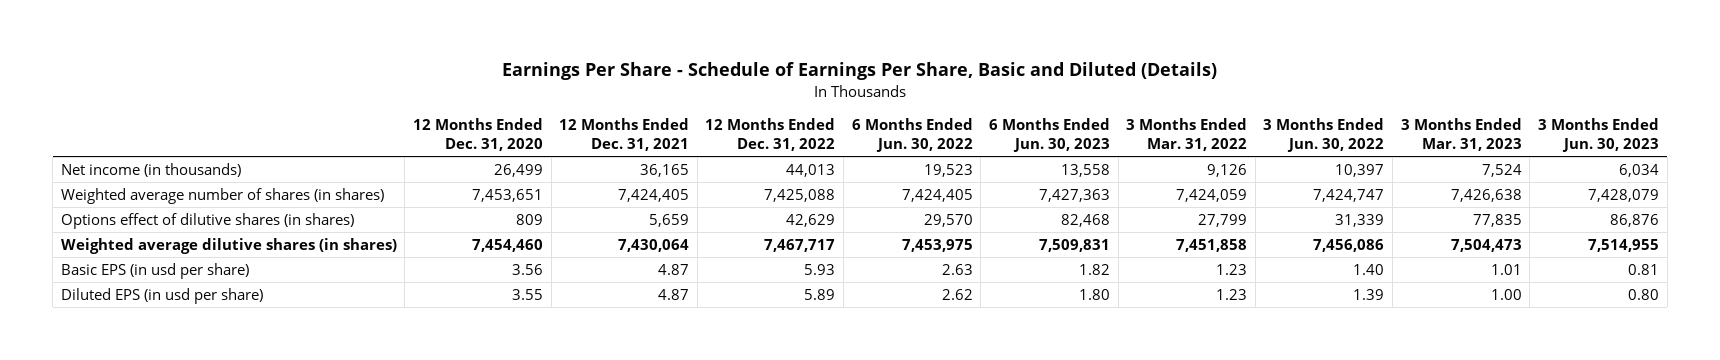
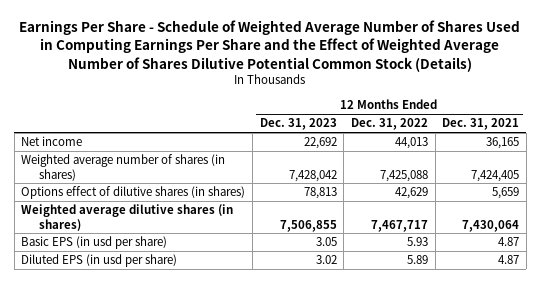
[501,62,1217,81] Earnings Per Share - Schedule of Earnings Per Share, Basic and Diluted (Details) -> [19,20,521,72] Earnings Per Share - Schedule of Weighted Average Number of Shares Used in Computing Earnings Per Share and the Effect of Weighted Average Number of Shares Dilutive Potential Common Stock (Details)
[412,117,543,151] 12 Months Ended Dec. 31, 2020 -> none
[851,117,973,152] 6 Months Ended Jun. 30, 2022 -> none
[988,117,1110,152] 6 Months Ended Jun. 30, 2023 -> none
[1126,117,1248,151] 3 Months Ended Mar. 31, 2022 -> none
[1263,117,1385,152] 3 Months Ended Jun. 30, 2022 -> none
[1400,117,1522,151] 3 Months Ended Mar. 31, 2023 -> none
[1537,117,1659,152] 3 Months Ended Jun. 30, 2023 -> none
none -> [259,118,337,131] Dec. 31, 2023
[60,162,241,177] Net income (in thousands) -> [21,136,83,147] Net income

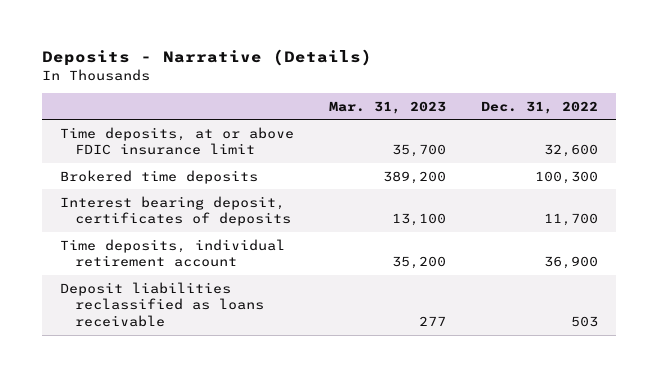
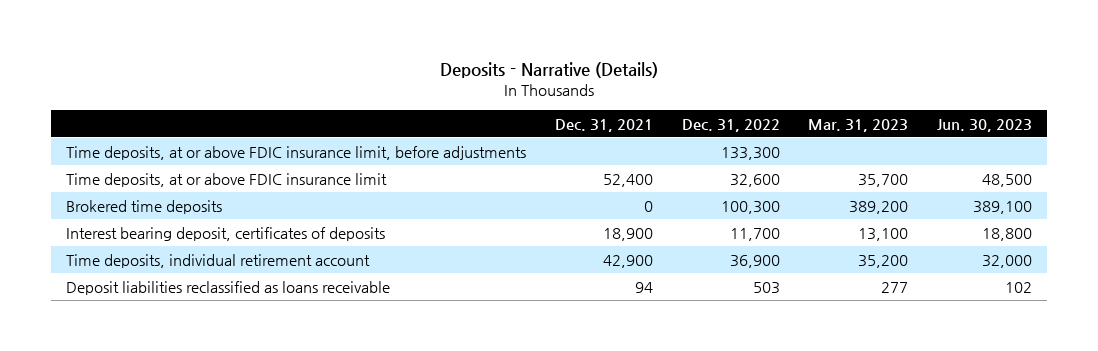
none -> [554,118,653,132] Dec. 31, 2021
none -> [937,118,1033,132] Jun. 30, 2023
none -> [65,145,526,160] Time deposits, at or above FDIC insurance limit, before adjustments

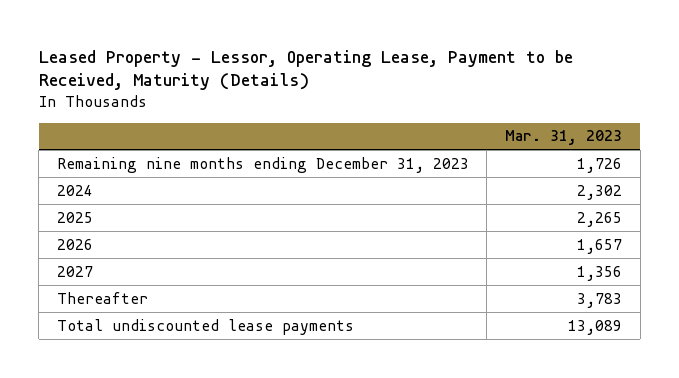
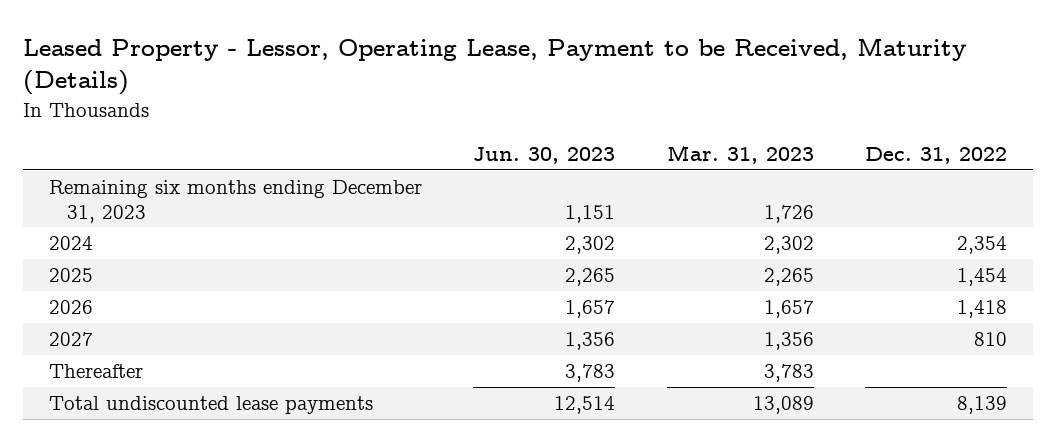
none -> [473,146,616,164] Jun. 30, 2023
none -> [865,146,1008,164] Dec. 31, 2022
[56,156,469,173] Remaining nine months ending December 31, 2023 -> [48,180,422,223] Remaining six months ending December 31, 2023

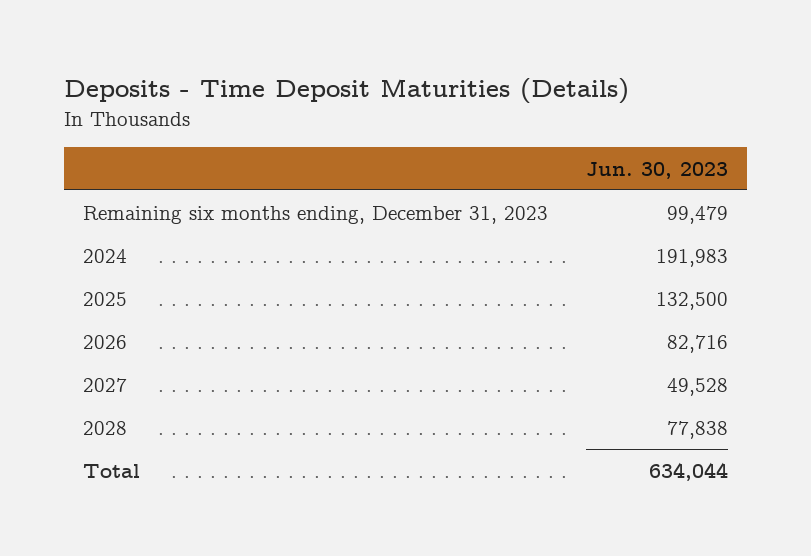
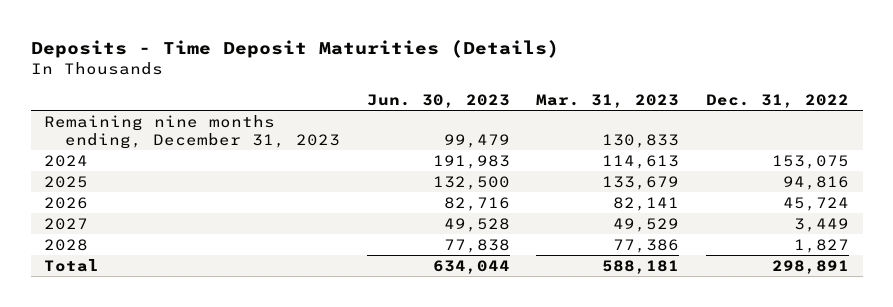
none -> [536,93,680,108] Mar. 31, 2023
none -> [706,93,850,108] Dec. 31, 2022
[83,205,549,224] Remaining six months ending, December 31, 2023 -> [44,114,340,149] Remaining nine months ending, December 31, 2023

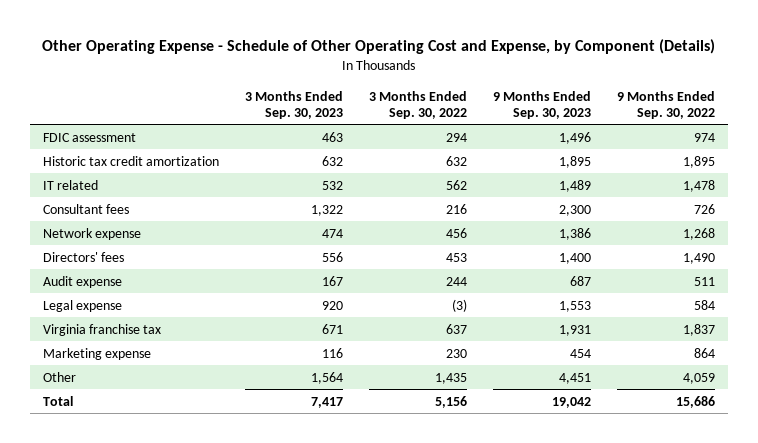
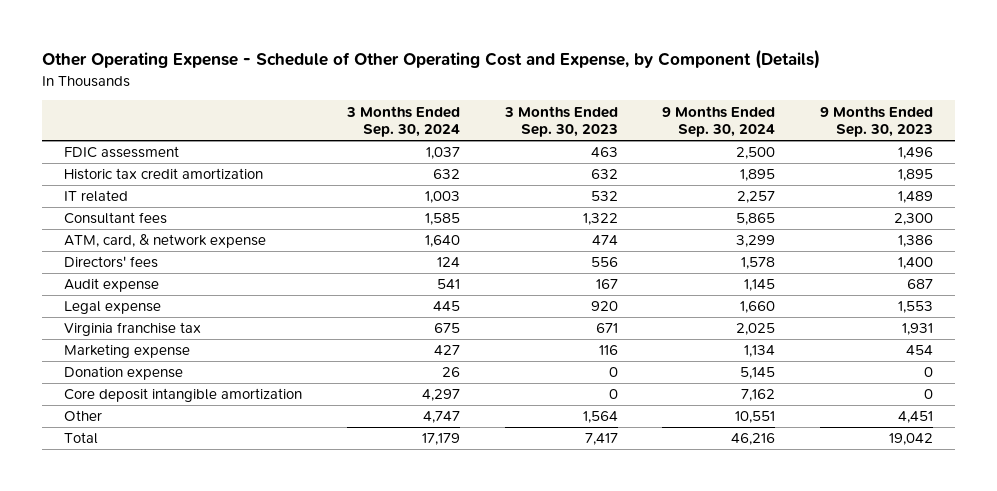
[368,90,467,119] 3 Months Ended Sep. 30, 2022 -> none
[617,90,716,119] 9 Months Ended Sep. 30, 2022 -> none
none -> [345,105,460,138] 3 Months Ended Sep. 30, 2024
none -> [662,105,776,138] 9 Months Ended Sep. 30, 2024
[42,227,141,240] Network expense -> [64,234,267,249] ATM, card, & network expense
none -> [64,366,184,381] Donation expense
none -> [64,388,303,403] Core deposit intangible amortization

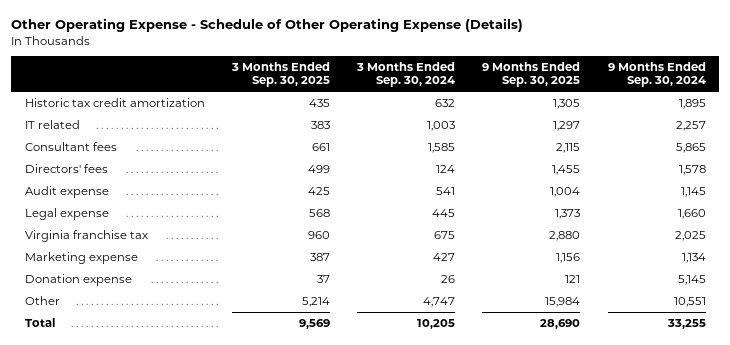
[41,49,820,70] Other Operating Expense - Schedule of Other Operating Cost and Expense, by Component (Details) -> [11,18,524,33] Other Operating Expense - Schedule of Other Operating Expense (Details)
[503,105,618,138] 3 Months Ended Sep. 30, 2023 -> none
[819,105,933,138] 9 Months Ended Sep. 30, 2023 -> none
none -> [231,62,331,88] 3 Months Ended Sep. 30, 2025
none -> [482,62,581,88] 9 Months Ended Sep. 30, 2025
[64,146,180,159] FDIC assessment -> none
[64,234,267,249] ATM, card, & network expense -> none
[64,388,303,403] Core deposit intangible amortization -> none
[421,433,460,446] 17,179 -> [417,318,456,329] 10,205
[731,433,776,446] 46,216 -> [666,318,706,329] 33,255

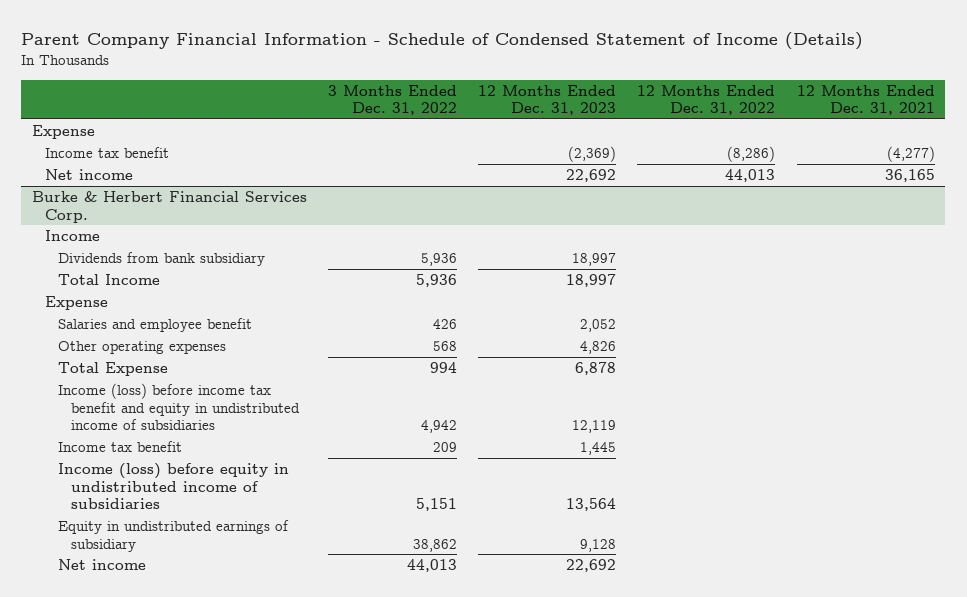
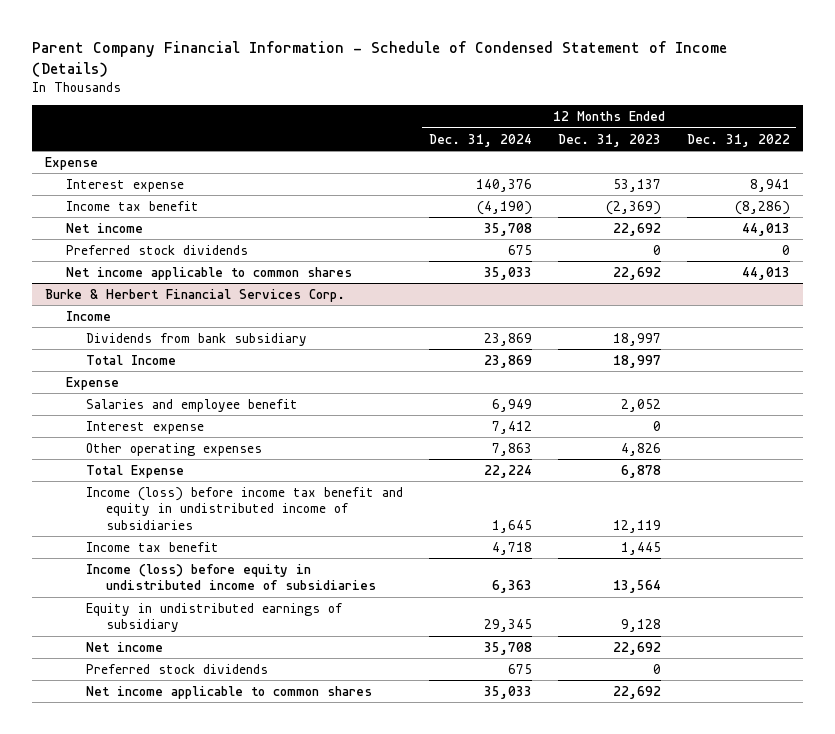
[328,84,458,116] 3 Months Ended Dec. 31, 2022 -> none
[796,84,935,116] 12 Months Ended Dec. 31, 2021 -> none
none -> [428,133,532,147] Dec. 31, 2024
none -> [65,178,184,192] Interest expense
none -> [65,244,248,255] Preferred stock dividends
none -> [65,266,352,280] Net income applicable to common shares
none -> [86,420,205,434] Interest expense
none -> [86,663,269,674] Preferred stock dividends
none -> [86,685,373,699] Net income applicable to common shares

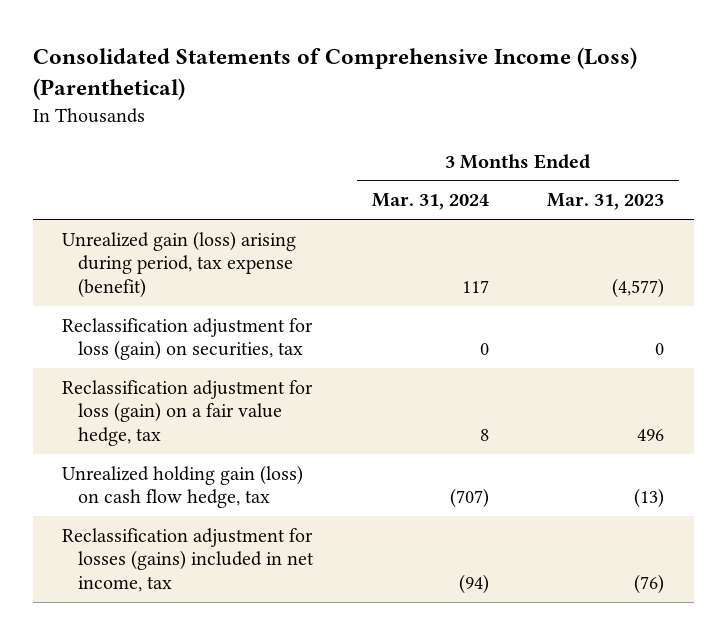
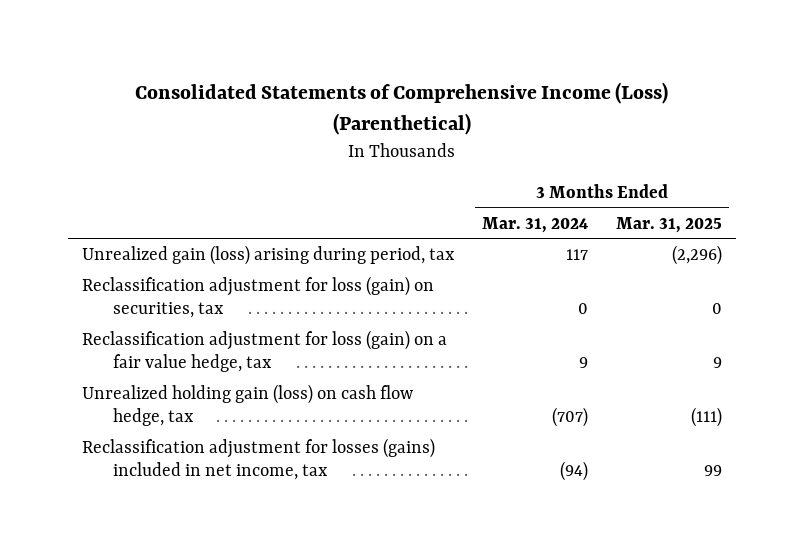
[547,193,665,211] Mar. 31, 2023 -> none
none -> [615,216,722,233] Mar. 31, 2025
[62,230,297,299] Unrealized gain (loss) arising during period, tax expense (benefit) -> [81,245,455,266] Unrealized gain (loss) arising during period, tax
[479,429,489,442] 8 -> [578,357,588,369] 9

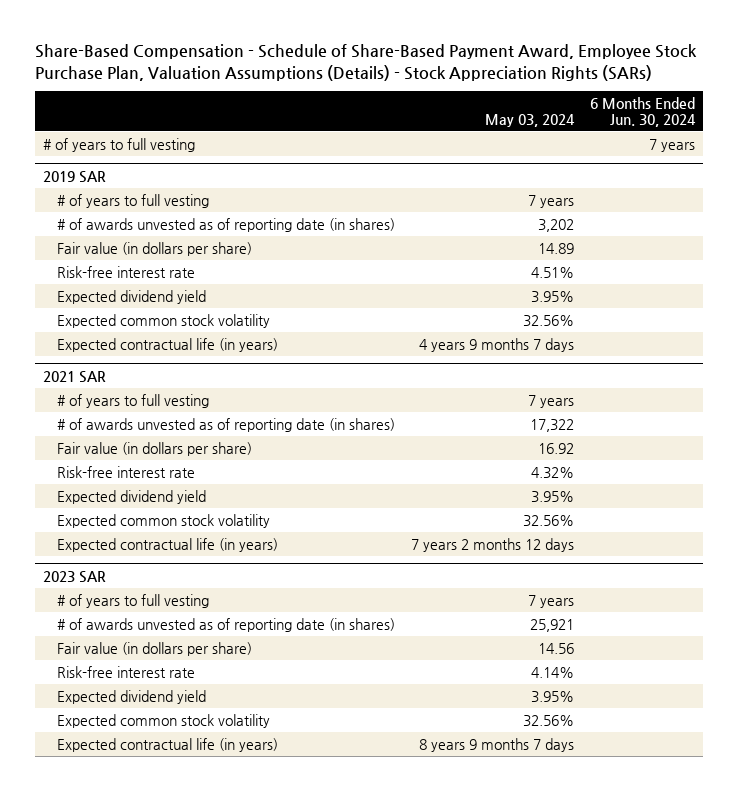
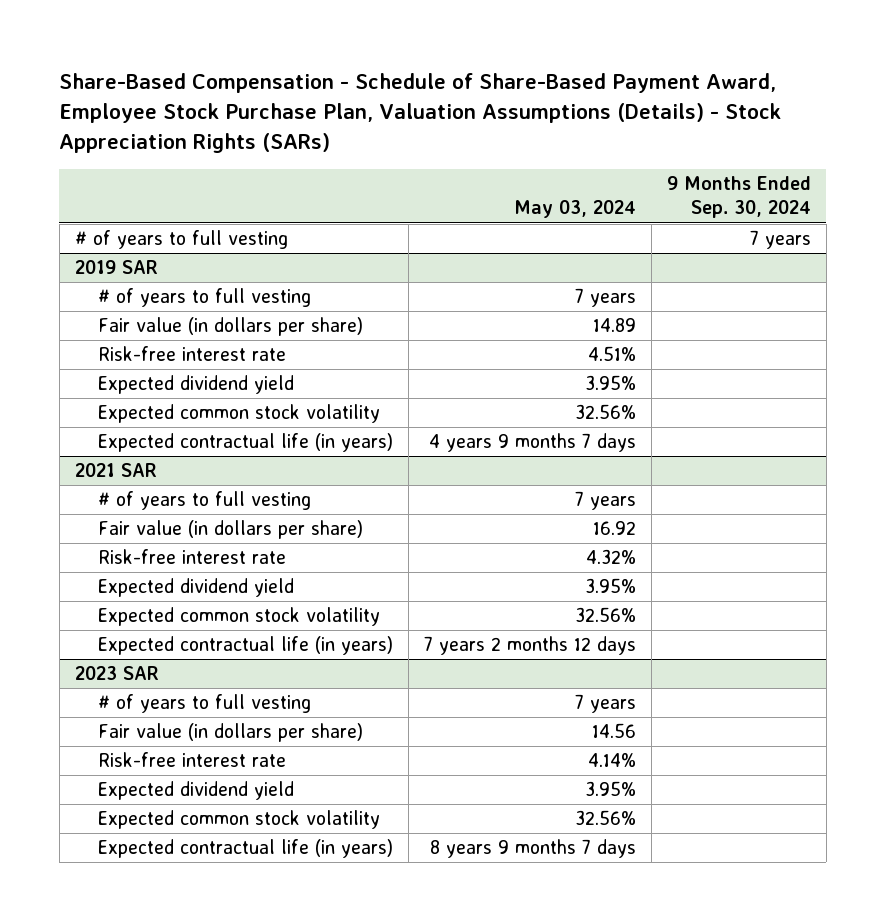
[589,96,696,127] 6 Months Ended Jun. 30, 2024 -> none
none -> [666,175,811,219] 9 Months Ended Sep. 30, 2024
[57,217,396,232] # of awards unvested as of reporting date (in shares) -> none
[57,417,396,432] # of awards unvested as of reporting date (in shares) -> none
[57,617,396,632] # of awards unvested as of reporting date (in shares) -> none

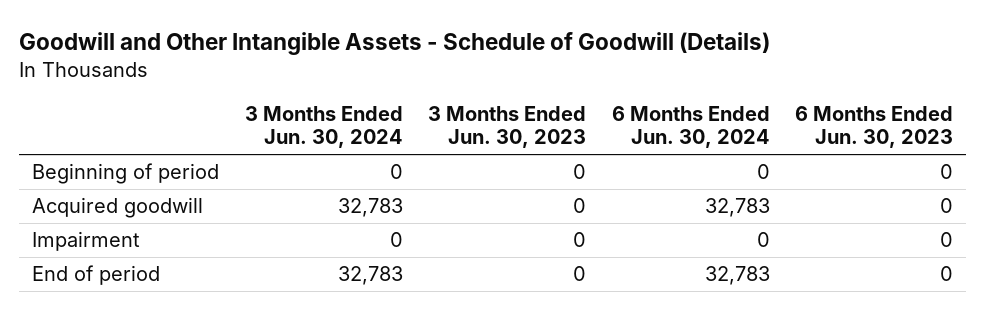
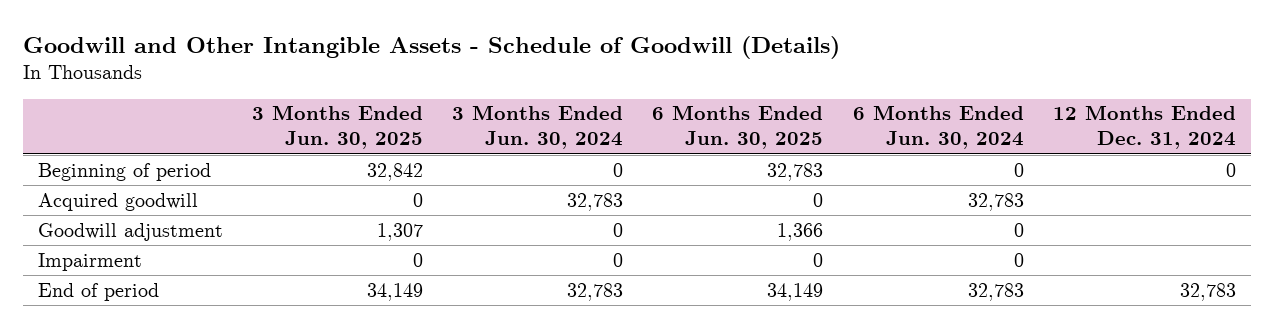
[428,105,587,149] 3 Months Ended Jun. 30, 2023 -> none
[795,105,954,149] 6 Months Ended Jun. 30, 2023 -> none
none -> [251,105,423,150] 3 Months Ended Jun. 30, 2025
none -> [652,105,824,150] 6 Months Ended Jun. 30, 2025
none -> [1053,105,1237,150] 12 Months Ended Dec. 31, 2024
none -> [37,222,223,241] Goodwill adjustment

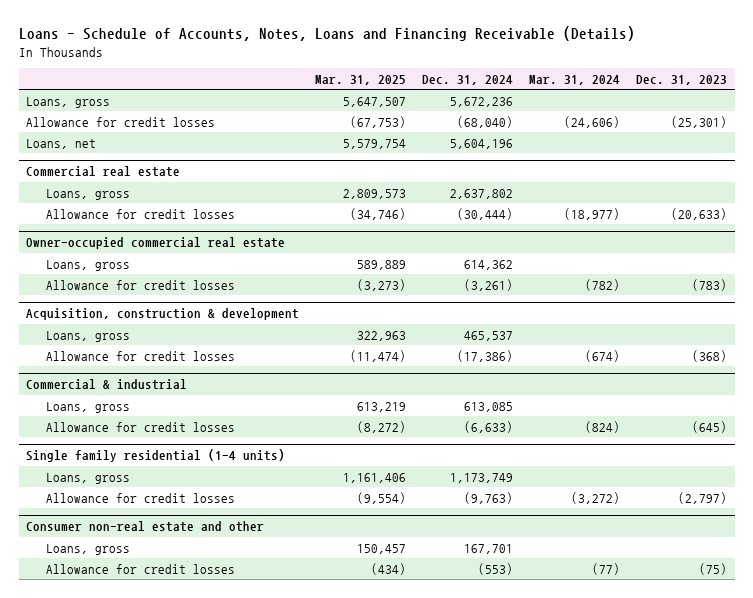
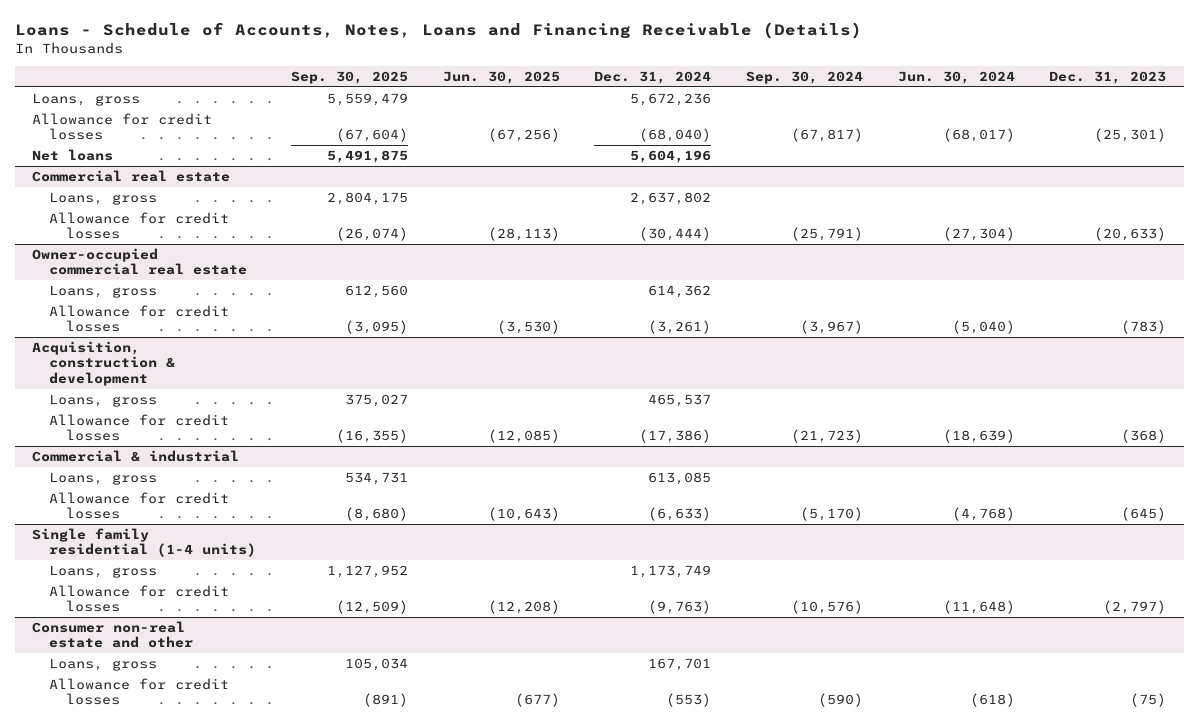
[315,74,407,85] Mar. 31, 2025 -> none
[528,74,620,85] Mar. 31, 2024 -> none
none -> [290,70,408,84] Sep. 30, 2025
none -> [442,70,560,84] Jun. 30, 2025
none -> [746,70,864,84] Sep. 30, 2024
none -> [897,70,1015,84] Jun. 30, 2024
[26,138,97,149] Loans, net -> [31,149,113,162] Net loans

